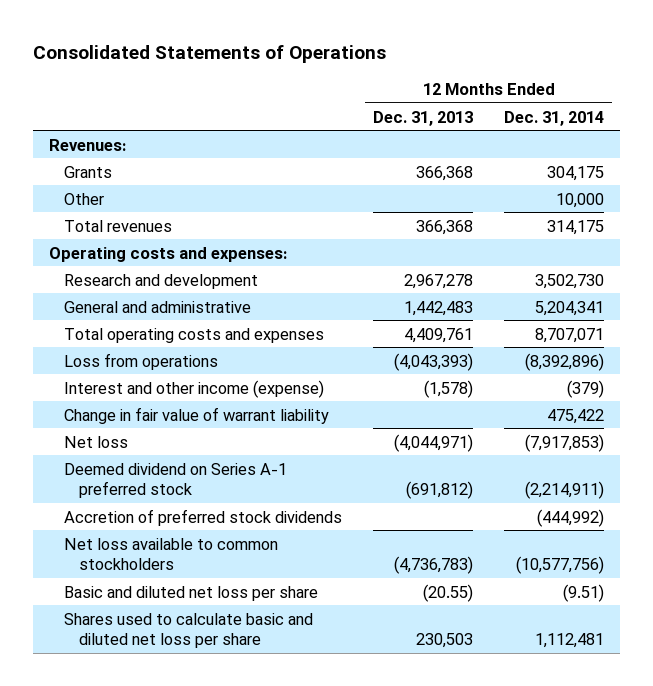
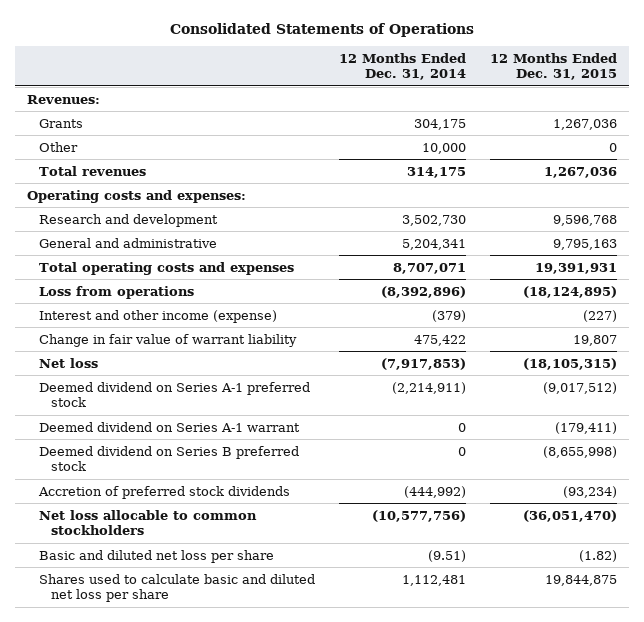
[373,110,474,126] Dec. 31, 2013 -> none
none -> [490,52,618,81] 12 Months Ended Dec. 31, 2015
none -> [38,421,300,432] Deemed dividend on Series A-1 warrant
none -> [38,445,299,471] Deemed dividend on Series B preferred stock
[63,537,278,571] Net loss available to common stockholders -> [38,509,257,535] Net loss allocable to common stockholders

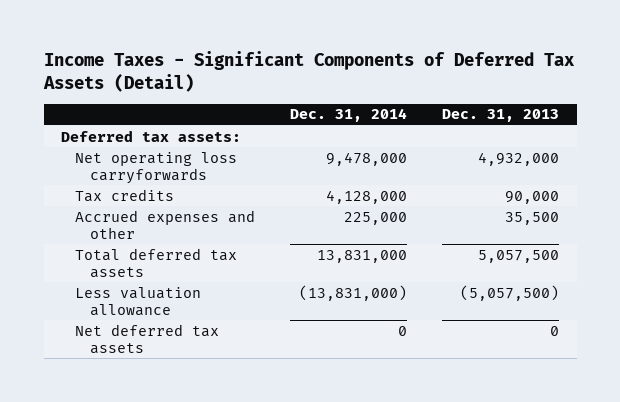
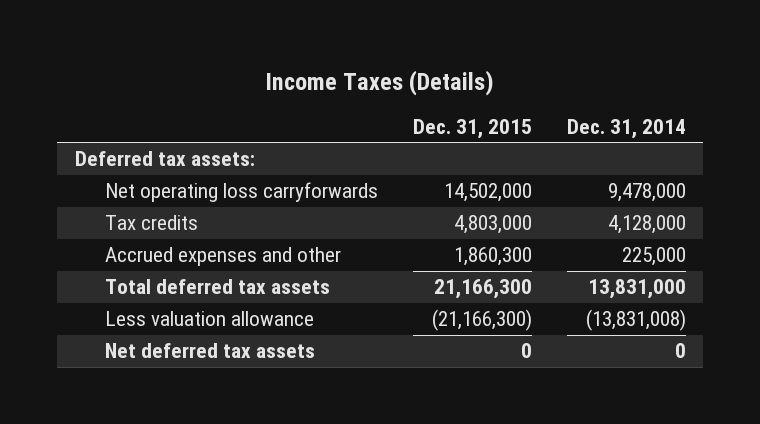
[42,51,575,92] Income Taxes - Significant Components of Deferred Tax Assets (Detail) -> [265,69,495,96] Income Taxes (Details)
[442,109,560,123] Dec. 31, 2013 -> none
none -> [412,119,532,140] Dec. 31, 2015
[299,284,408,301] (13,831,000) -> [585,309,686,332] (13,831,008)

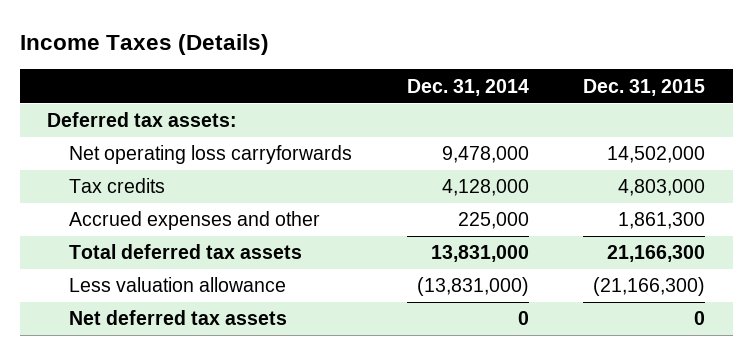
[453,247,532,267] 1,860,300 -> [618,212,706,230] 1,861,300
[585,309,686,332] (13,831,008) -> [416,277,529,297] (13,831,000)

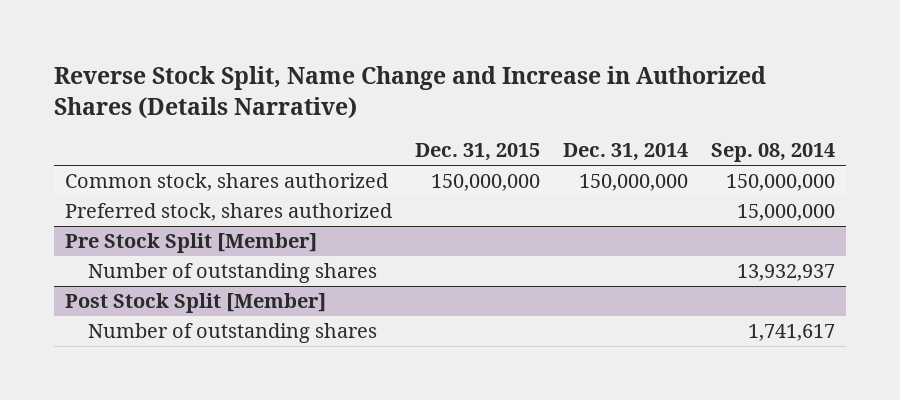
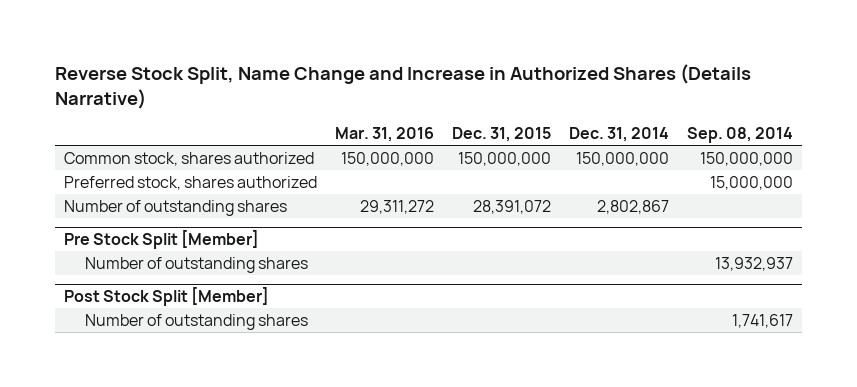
none -> [335,127,435,143] Mar. 31, 2016
none -> [64,199,288,216] Number of outstanding shares

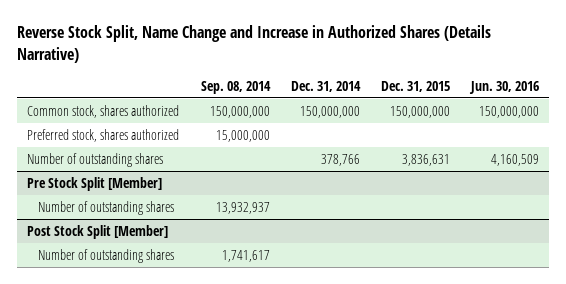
[335,127,435,143] Mar. 31, 2016 -> none
none -> [468,80,539,94] Jun. 30, 2016
[473,199,552,214] 28,391,072 -> [401,154,450,167] 3,836,631
[597,199,670,214] 2,802,867 -> [320,154,360,167] 378,766

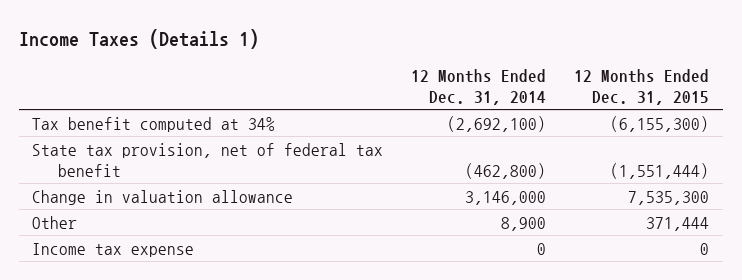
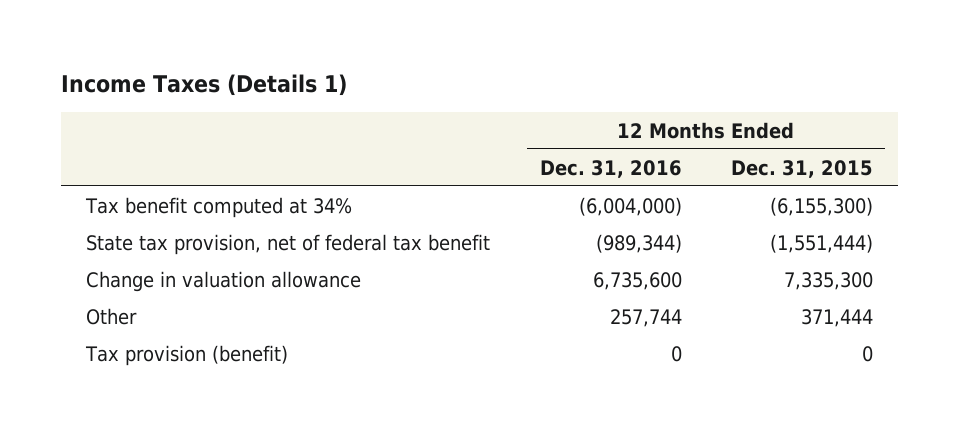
[411,68,547,105] 12 Months Ended Dec. 31, 2014 -> none
none -> [539,159,682,178] Dec. 31, 2016
[628,190,710,205] 7,535,300 -> [784,271,874,290] 7,335,300
[32,242,195,257] Income tax expense -> [84,344,288,366] Tax provision (benefit)

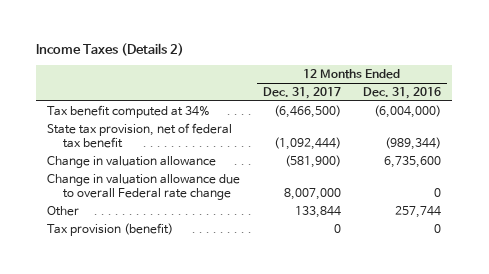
[61,74,348,97] Income Taxes (Details 1) -> [36,42,185,56] Income Taxes (Details 2)
[731,159,874,178] Dec. 31, 2015 -> none
none -> [262,87,341,100] Dec. 31, 2017
none -> [47,174,241,201] Change in valuation allowance due to overall Federal rate change

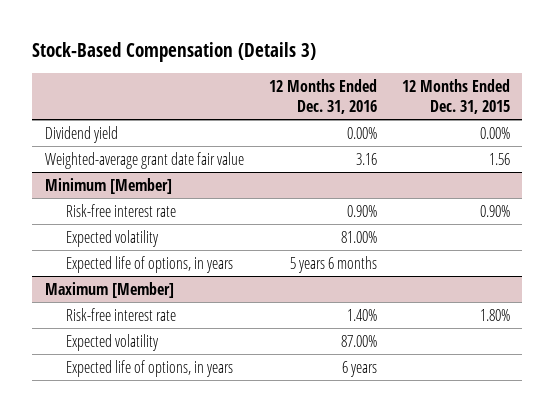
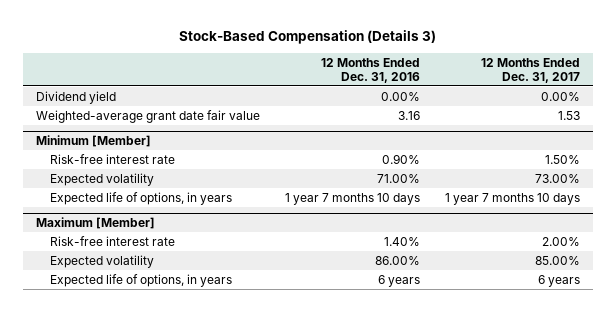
[401,79,510,114] 12 Months Ended Dec. 31, 2015 -> none
none -> [481,57,581,83] 12 Months Ended Dec. 31, 2017
[340,230,377,243] 81.00% -> [376,173,420,183] 71.00%
[289,255,377,273] 5 years 6 months -> [284,192,420,205] 1 year 7 months 10 days
[340,334,377,347] 87.00% -> [374,255,420,265] 86.00%

